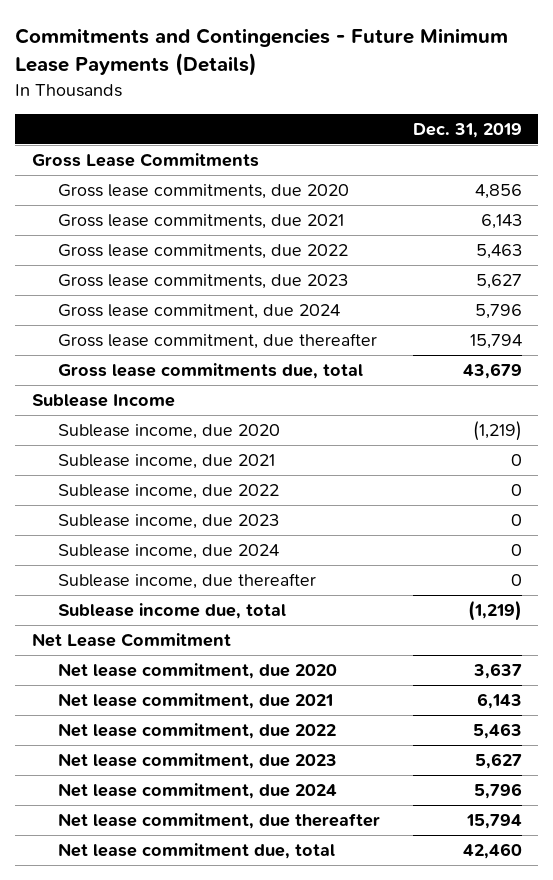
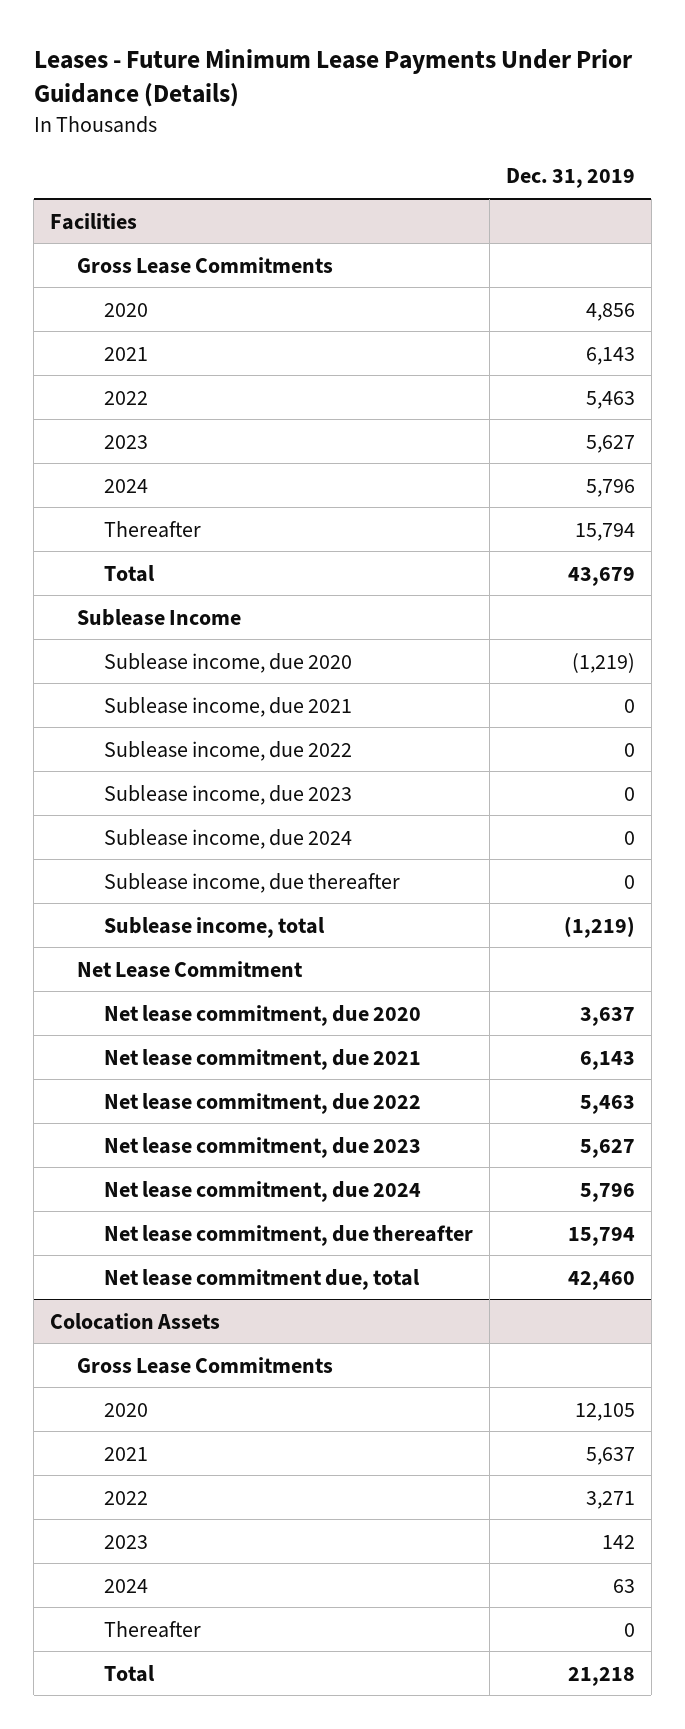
[15,28,509,77] Commitments and Contingencies - Future Minimum Lease Payments (Details) -> [33,48,633,108] Leases - Future Minimum Lease Payments Under Prior Guidance (Details)
none -> [50,212,138,230] Facilities
[58,184,350,200] Gross lease commitments, due 2020 -> [104,302,149,317] 2020
[58,214,345,230] Gross lease commitments, due 2021 -> [104,346,149,361] 2021
[58,244,349,260] Gross lease commitments, due 2022 -> [104,390,149,405] 2022
[58,274,349,290] Gross lease commitments, due 2023 -> [104,434,149,449] 2023
[58,304,341,320] Gross lease commitment, due 2024 -> [104,478,149,493] 2024
[58,333,378,350] Gross lease commitment, due thereafter -> [104,520,202,538] Thereafter
[58,363,364,380] Gross lease commitments due, total -> [104,564,156,582] Total
[58,603,287,620] Sublease income due, total -> [104,916,326,938] Sublease income, total
none -> [50,1312,221,1330] Colocation Assets
none -> [77,1356,334,1374] Gross Lease Commitments
none -> [104,1402,149,1417] 2020
none -> [104,1446,149,1461] 2021
none -> [104,1490,149,1505] 2022
none -> [104,1534,149,1549] 2023
none -> [104,1578,149,1593] 2024
none -> [104,1620,202,1638] Thereafter
none -> [104,1664,156,1682] Total

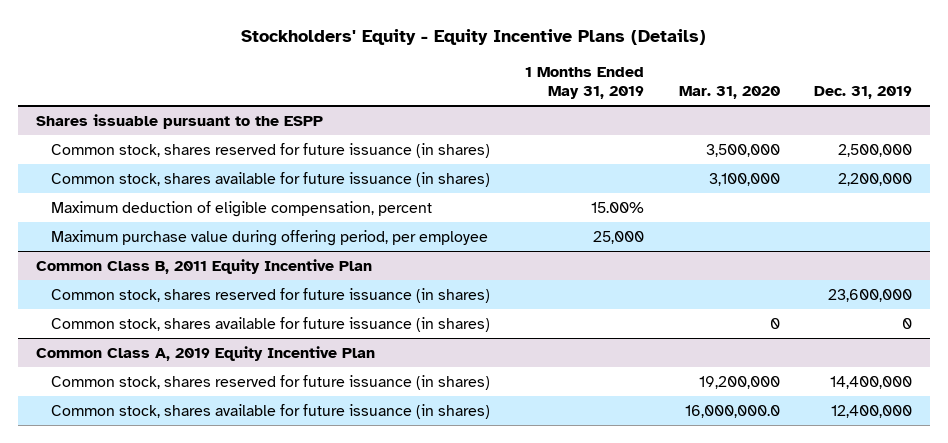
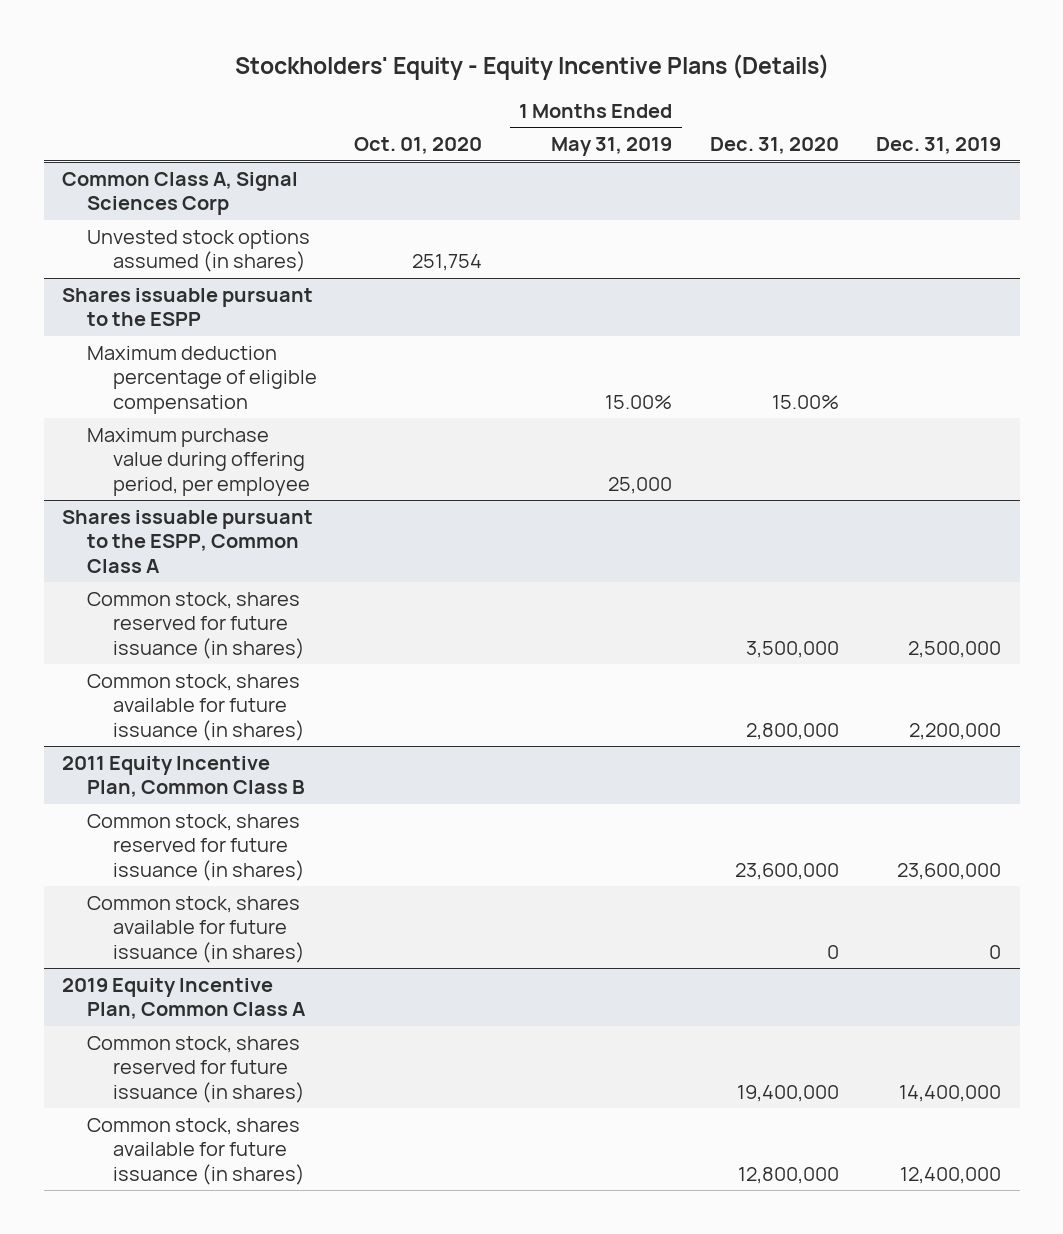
[678,85,780,99] Mar. 31, 2020 -> none
none -> [353,137,482,155] Oct. 01, 2020
none -> [709,137,839,155] Dec. 31, 2020
none -> [62,171,299,216] Common Class A, Signal Sciences Corp
none -> [87,229,311,273] Unvested stock options assumed (in shares)
none -> [87,345,317,415] Maximum deduction percentage of eligible compensation
[51,229,489,246] Maximum purchase value during offering period, per employee -> [87,427,310,497] Maximum purchase value during offering period, per employee
none -> [62,509,314,574] Shares issuable pursuant to the ESPP, Common Class A
[51,200,433,217] Maximum deduction of eligible compensation, percent -> none
[35,258,372,274] Common Class B, 2011 Equity Incentive Plan -> [62,755,306,798] 2011 Equity Incentive Plan, Common Class B
[35,345,375,361] Common Class A, 2019 Equity Incentive Plan -> [62,977,307,1020] 2019 Equity Incentive Plan, Common Class A

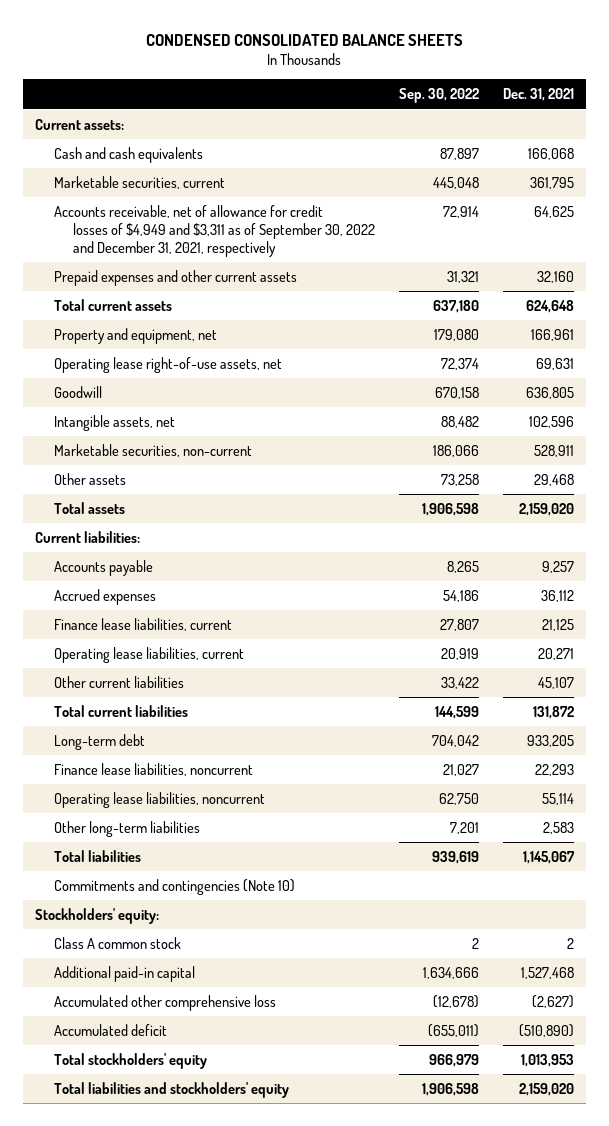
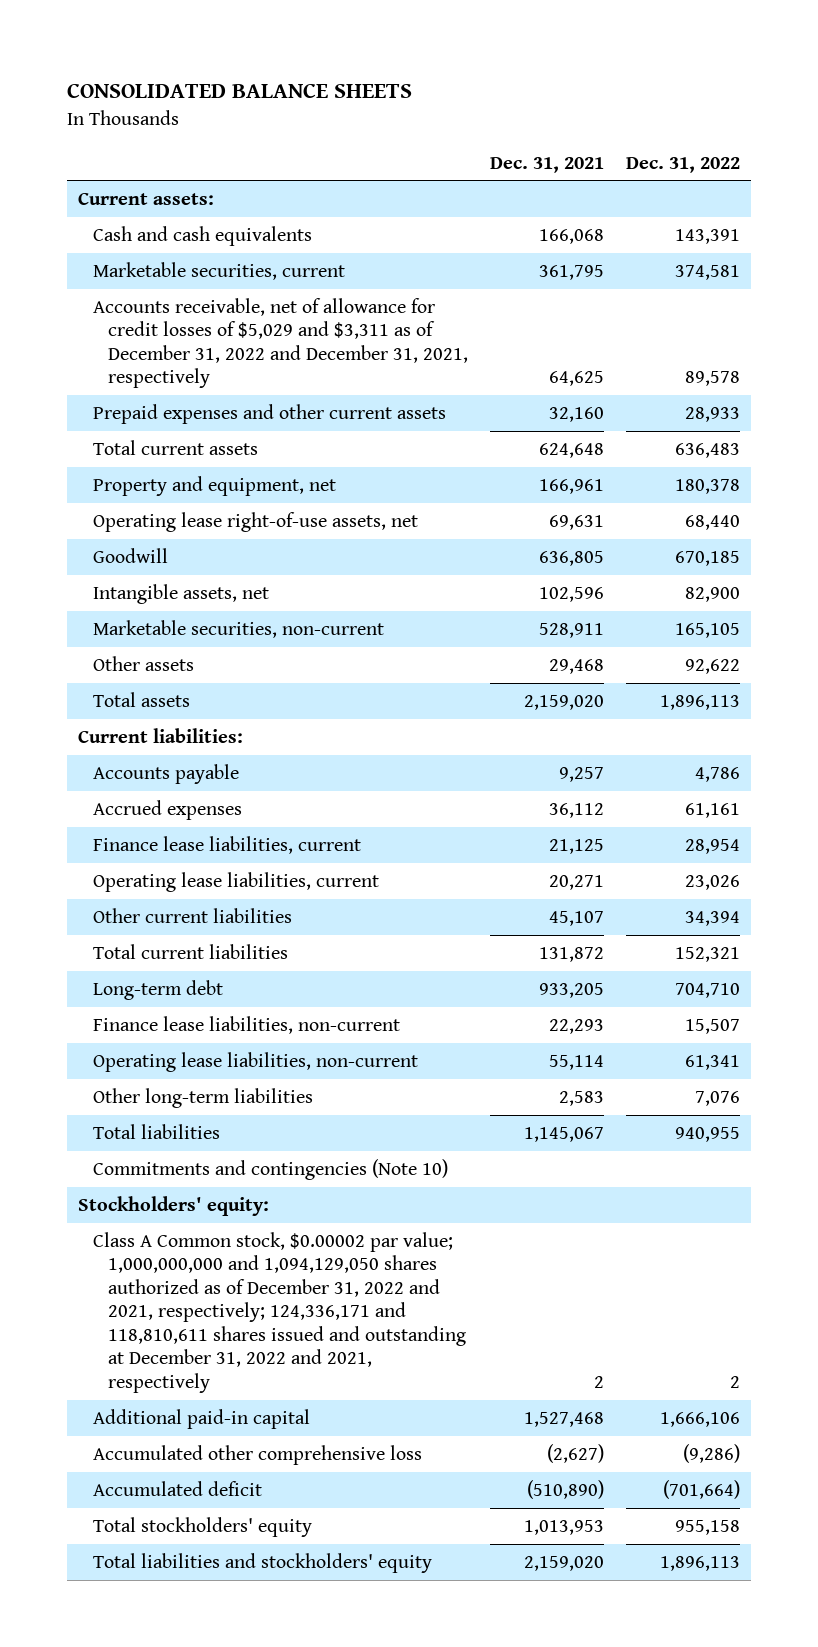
[146,33,464,46] CONDENSED CONSOLIDATED BALANCE SHEETS -> [66,82,412,98] CONSOLIDATED BALANCE SHEETS
[398,88,479,104] Sep. 30, 2022 -> none
none -> [626,156,741,173] Dec. 31, 2022
[53,204,375,257] Accounts receivable, net of allowance for credit losses of $4,949 and $3,311 as of September 30, 2022 and December 31, 2021, respectively -> [93,297,469,389] Accounts receivable, net of allowance for credit losses of $5,029 and $3,311 as of December 31, 2022 and December 31, 2021, respectively
[53,762,253,776] Finance lease liabilities, noncurrent -> [93,1015,401,1034] Finance lease liabilities, non-current
[53,791,265,808] Operating lease liabilities, noncurrent -> [93,1051,419,1072] Operating lease liabilities, non-current
[53,936,181,949] Class A common stock -> [93,1231,467,1393] Class A Common stock, $0.00002 par value; 1,000,000,000 and 1,094,129,050 shares authorized as of December 31, 2022 and 2021, respectively; 124,336,171 and 118,810,611 shares issued and outstanding at December 31, 2022 and 2021, respectively

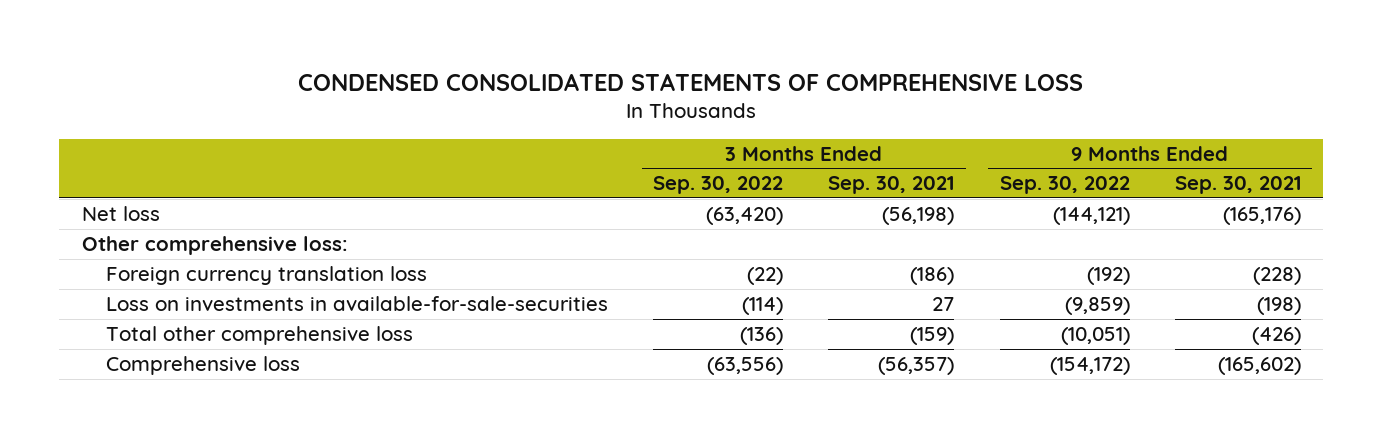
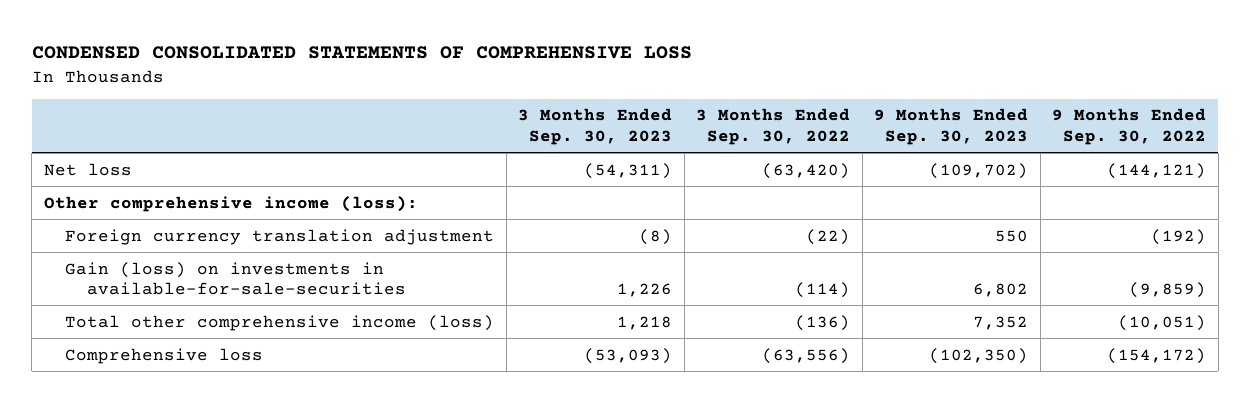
[828,176,955,195] Sep. 30, 2021 -> none
[1174,176,1301,195] Sep. 30, 2021 -> none
none -> [518,108,673,145] 3 Months Ended Sep. 30, 2023
none -> [874,108,1029,145] 9 Months Ended Sep. 30, 2023
[81,236,348,256] Other comprehensive loss: -> [43,195,418,212] Other comprehensive income (loss):
[106,266,428,286] Foreign currency translation loss -> [65,228,495,245] Foreign currency translation adjustment
[106,296,609,312] Loss on investments in available-for-sale-securities -> [65,261,406,295] Gain (loss) on investments in available-for-sale-securities
[106,326,414,346] Total other comprehensive loss -> [65,314,495,331] Total other comprehensive income (loss)

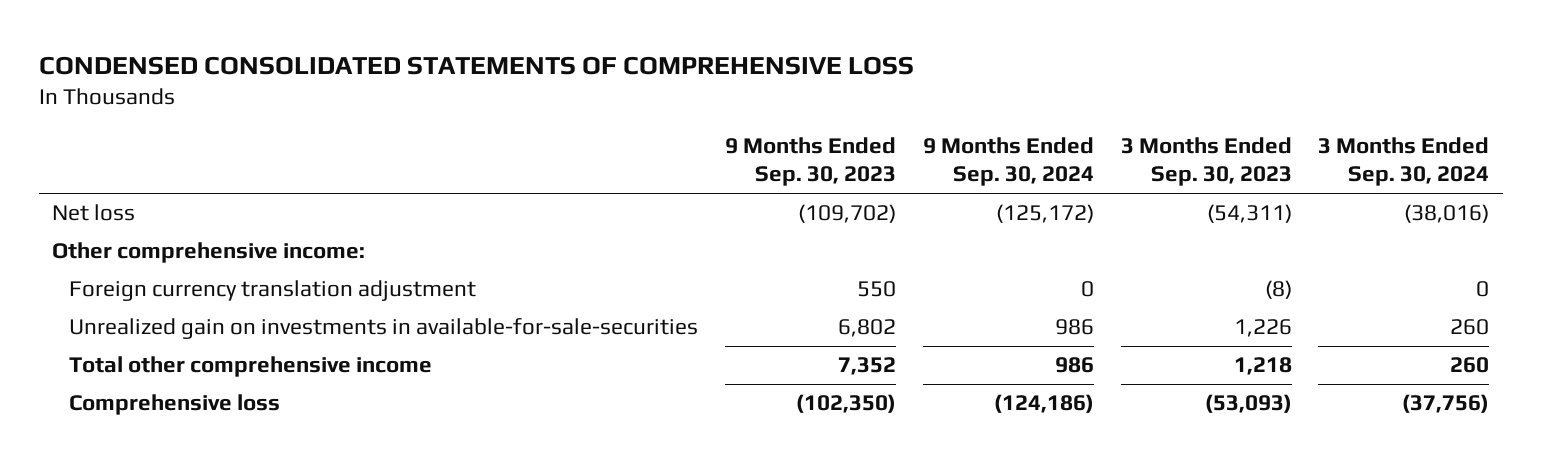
[696,108,851,145] 3 Months Ended Sep. 30, 2022 -> none
[1052,108,1207,145] 9 Months Ended Sep. 30, 2022 -> none
none -> [922,137,1094,187] 9 Months Ended Sep. 30, 2024
none -> [1318,137,1490,187] 3 Months Ended Sep. 30, 2024
[43,195,418,212] Other comprehensive income (loss): -> [52,242,366,264] Other comprehensive income:
[65,261,406,295] Gain (loss) on investments in available-for-sale-securities -> [69,318,699,340] Unrealized gain on investments in available-for-sale-securities
[65,314,495,331] Total other comprehensive income (loss) -> [69,356,433,378] Total other comprehensive income

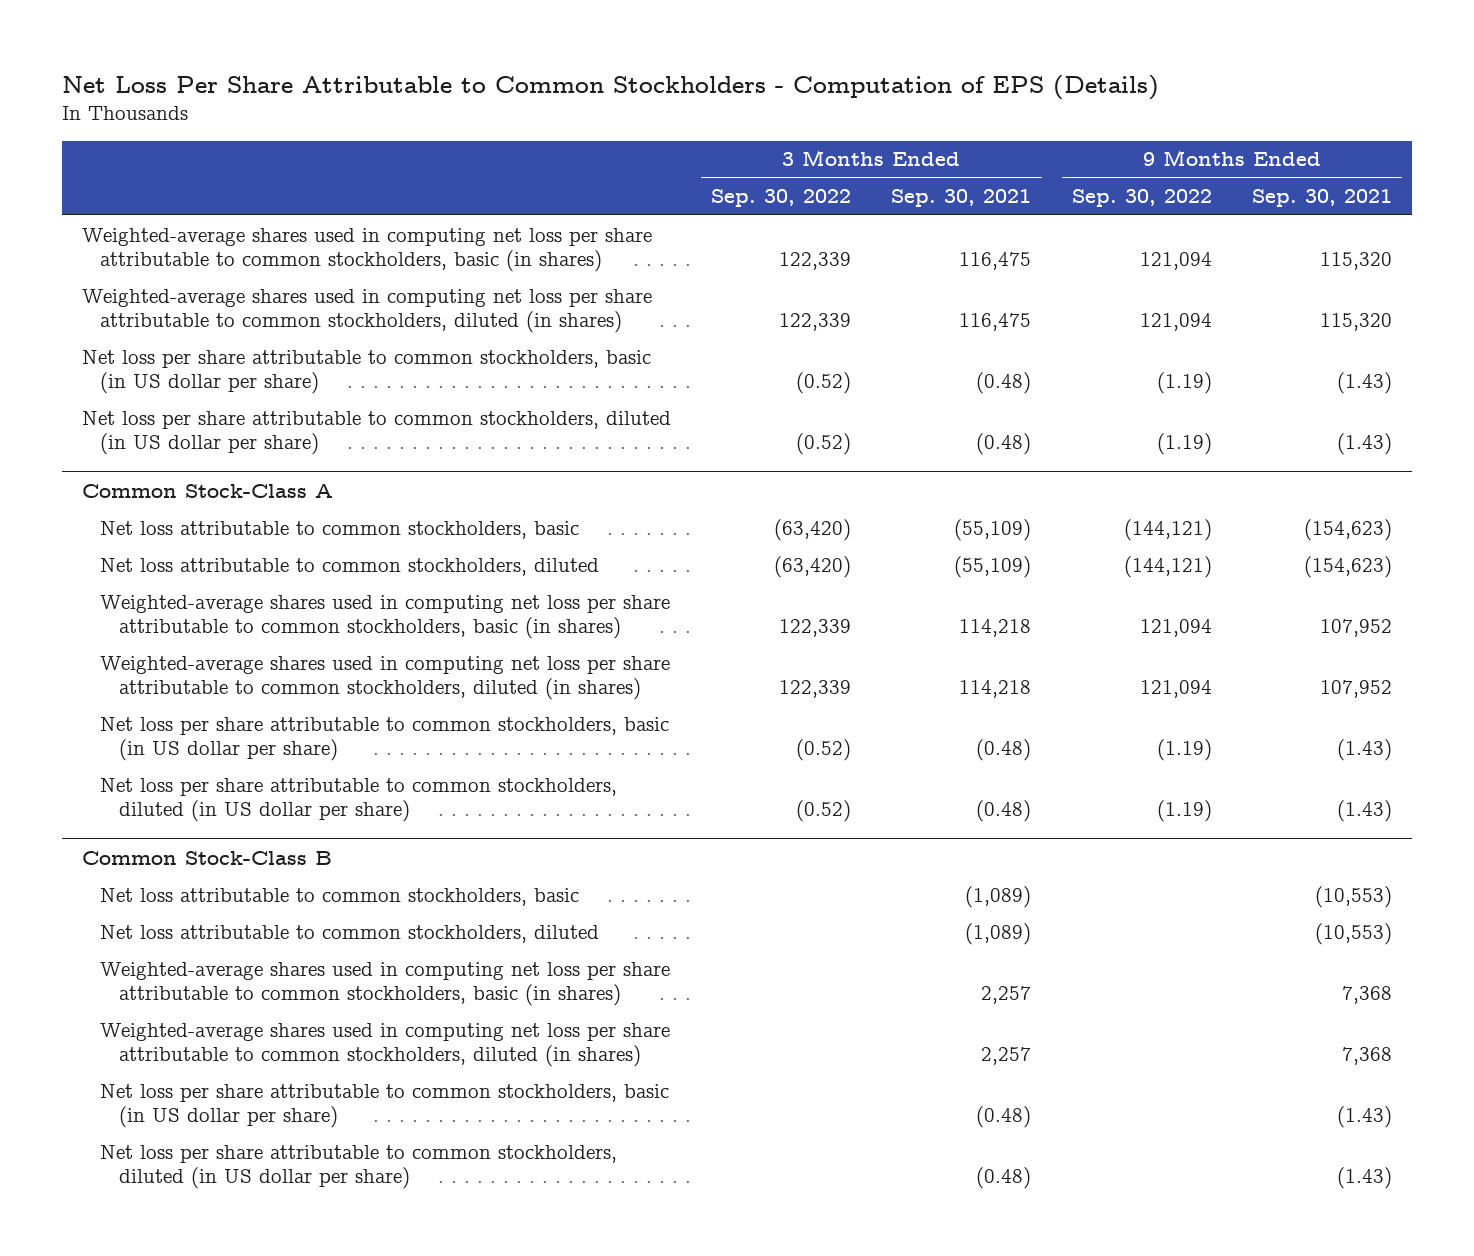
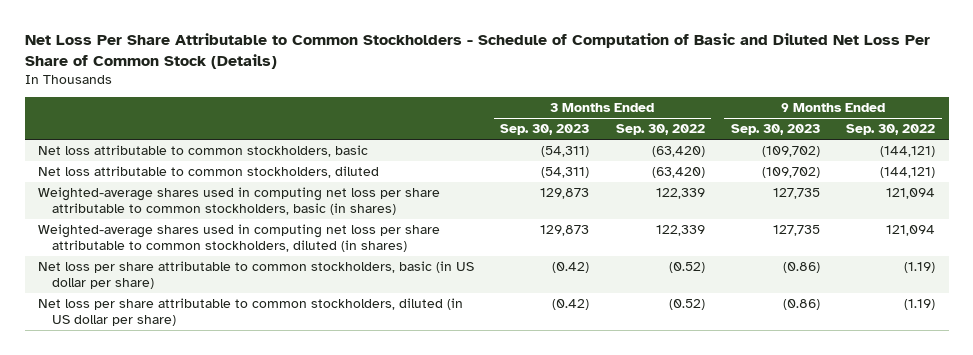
[61,75,1159,101] Net Loss Per Share Attributable to Common Stockholders - Computation of EPS (Details) -> [24,33,930,69] Net Loss Per Share Attributable to Common Stockholders - Schedule of Computation of Basic and Diluted Net Loss Per Share of Common Stock (Details)
[891,189,1032,208] Sep. 30, 2021 -> none
[1252,189,1393,208] Sep. 30, 2021 -> none
none -> [500,124,590,136] Sep. 30, 2023
none -> [730,124,820,136] Sep. 30, 2023
[81,227,652,272] Weighted-average shares used in computing net loss per share attributable to common stockholders, basic (in shares) -> none
[81,288,652,333] Weighted-average shares used in computing net loss per share attributable to common stockholders, diluted (in shares) -> none
[81,349,651,394] Net loss per share attributable to common stockholders, basic (in US dollar per share) -> none
[81,410,671,455] Net loss per share attributable to common stockholders, diluted (in US dollar per share) -> none
[81,483,333,498] Common Stock-Class A -> none
[81,850,332,865] Common Stock-Class B -> none
[100,887,580,906] Net loss attributable to common stockholders, basic -> none
[100,924,600,943] Net loss attributable to common stockholders, diluted -> none
[100,961,671,1006] Weighted-average shares used in computing net loss per share attributable to common stockholders, basic (in shares) -> none
[100,1022,671,1067] Weighted-average shares used in computing net loss per share attributable to common stockholders, diluted (in shares) -> none
[100,1083,670,1128] Net loss per share attributable to common stockholders, basic (in US dollar per share) -> none
[100,1144,618,1189] Net loss per share attributable to common stockholders, diluted (in US dollar per share) -> none

